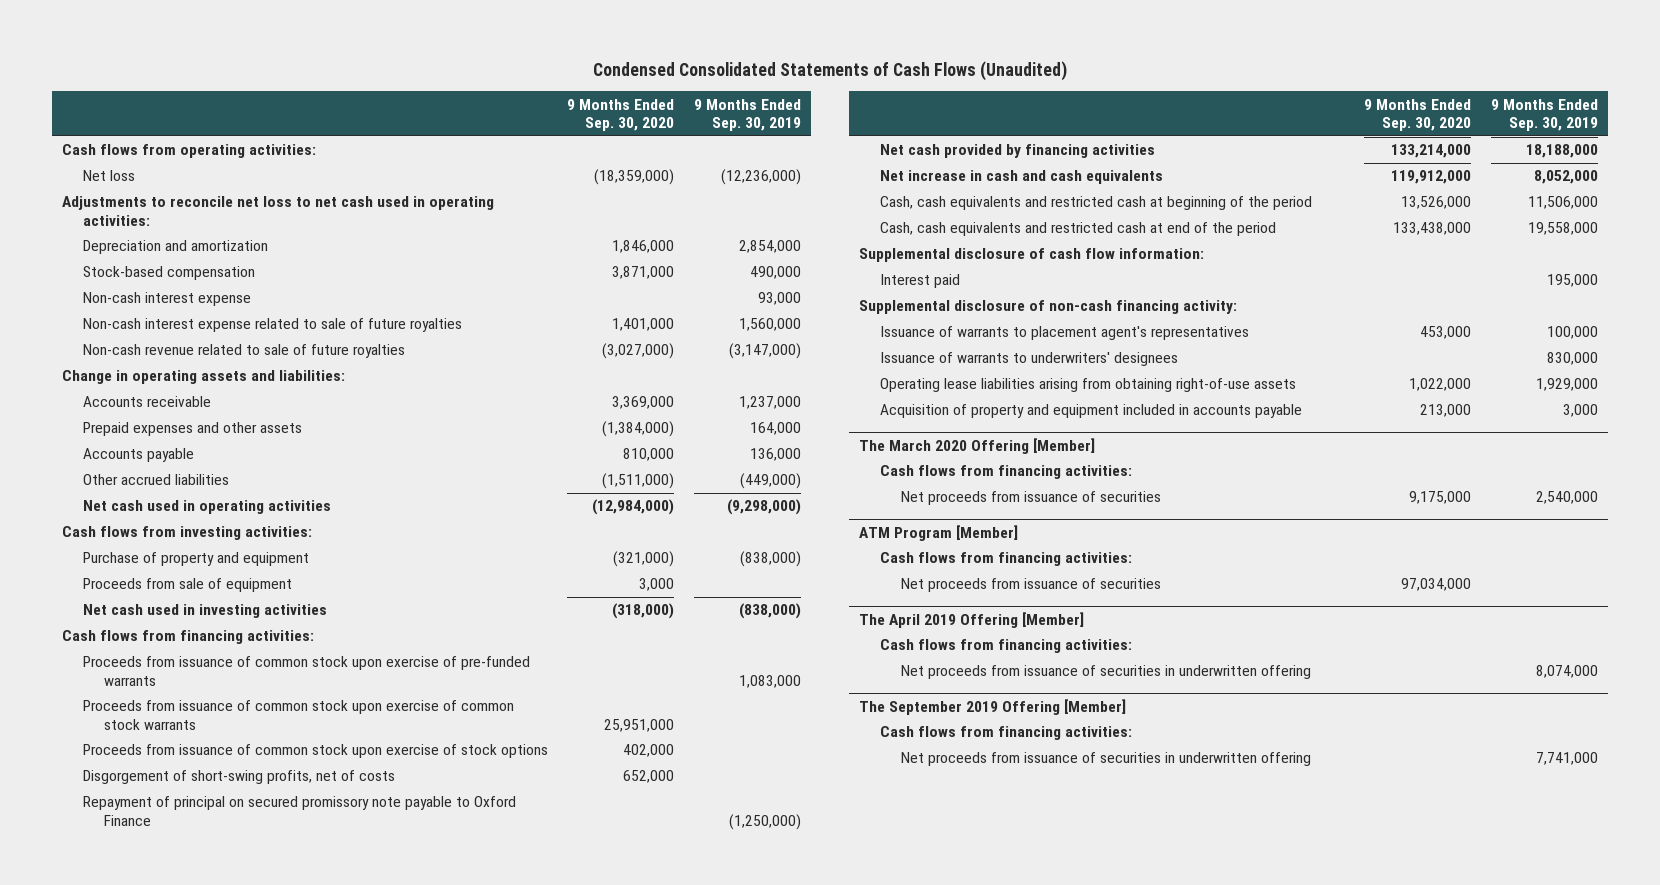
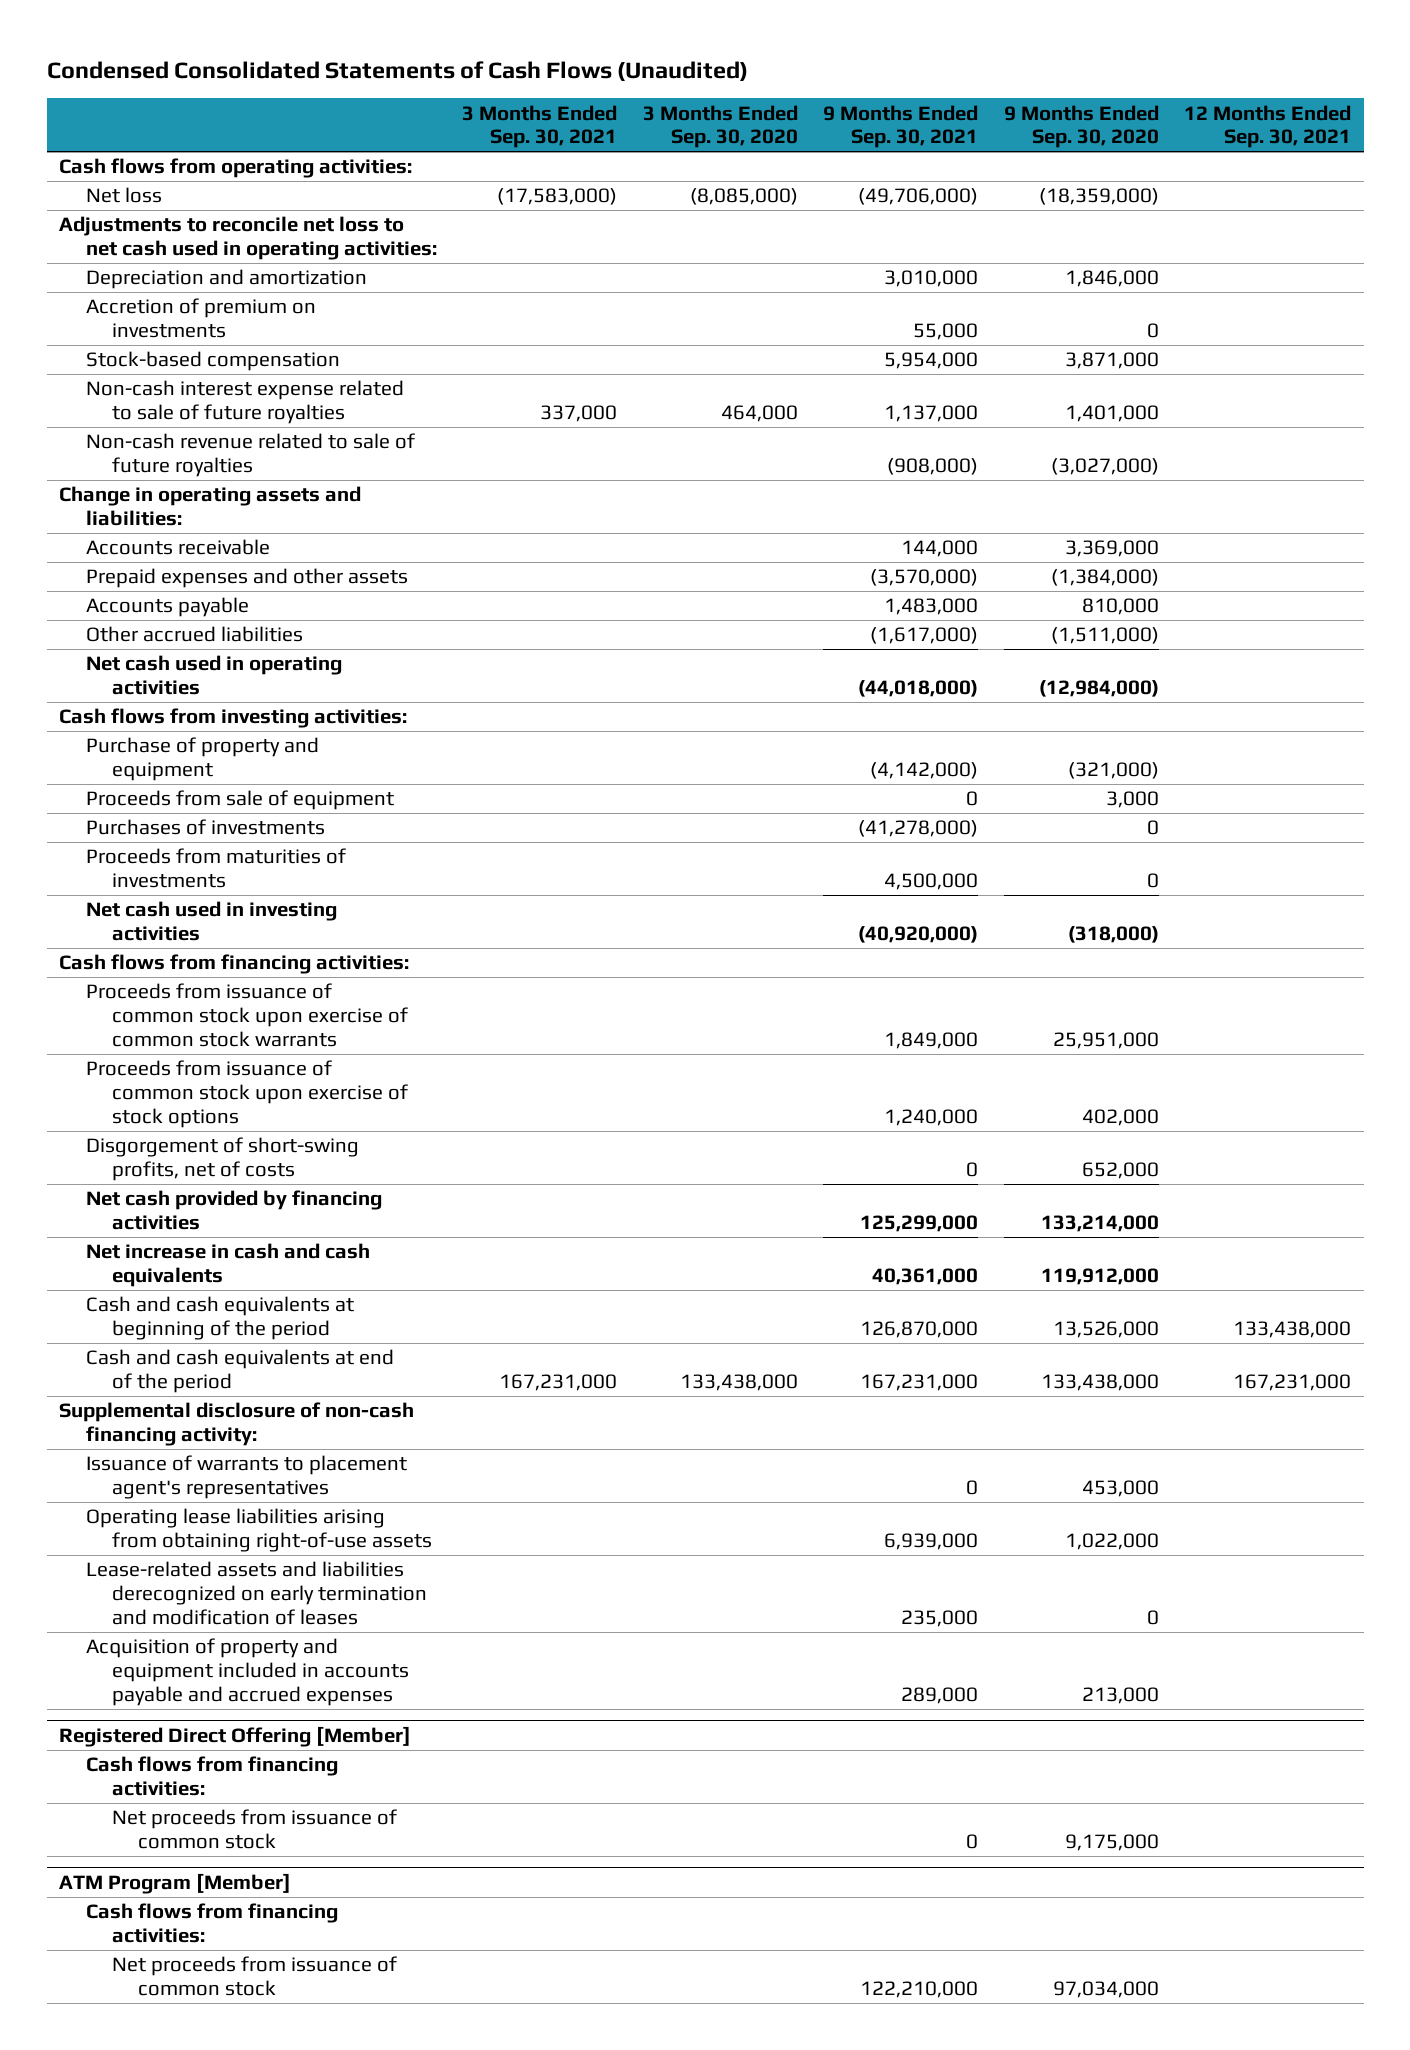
[693,98,801,132] 9 Months Ended Sep. 30, 2019 -> none
none -> [462,104,618,149] 3 Months Ended Sep. 30, 2021
none -> [642,104,798,149] 3 Months Ended Sep. 30, 2020
none -> [823,104,979,149] 9 Months Ended Sep. 30, 2021
none -> [1184,104,1352,149] 12 Months Ended Sep. 30, 2021
none -> [85,298,316,339] Accretion of premium on investments
[82,292,251,307] Non-cash interest expense -> none
none -> [85,819,325,836] Purchases of investments
none -> [85,848,346,889] Proceeds from maturities of investments
[82,656,530,686] Proceeds from issuance of common stock upon exercise of pre-funded warrants -> none
[82,796,516,826] Repayment of principal on secured promissory note payable to Oxford Finance -> none
[858,248,1204,263] Supplemental disclosure of cash flow information: -> none
[879,274,960,289] Interest paid -> none
[879,196,1312,211] Cash, cash equivalents and restricted cash at beginning of the period -> [85,1296,354,1341] Cash and cash equivalents at beginning of the period
[879,222,1276,237] Cash, cash equivalents and restricted cash at end of the period -> [85,1349,394,1394] Cash and cash equivalents at end of the period
[879,352,1178,367] Issuance of warrants to underwriters' designees -> none
[858,437,1095,454] The March 2020 Offering [Member] -> none
none -> [85,1561,427,1625] Lease-related assets and liabilities derecognized on early termination and modification of leases
[879,404,1302,419] Acquisition of property and equipment included in accounts payable -> [85,1638,409,1706] Acquisition of property and equipment included in accounts payable and accrued expenses
none -> [59,1726,412,1748] Registered Direct Offering [Member]
[900,491,1161,506] Net proceeds from issuance of securities -> [111,1809,397,1850] Net proceeds from issuance of common stock
[858,611,1084,628] The April 2019 Offering [Member] -> none
[879,639,1132,654] Cash flows from financing activities: -> none
[900,665,1311,680] Net proceeds from issuance of securities in underwritten offering -> none
[858,698,1126,715] The September 2019 Offering [Member] -> none
[879,726,1132,741] Cash flows from financing activities: -> none
[900,752,1311,767] Net proceeds from issuance of securities in underwritten offering -> none
[900,578,1161,593] Net proceeds from issuance of securities -> [111,1956,397,1997] Net proceeds from issuance of common stock

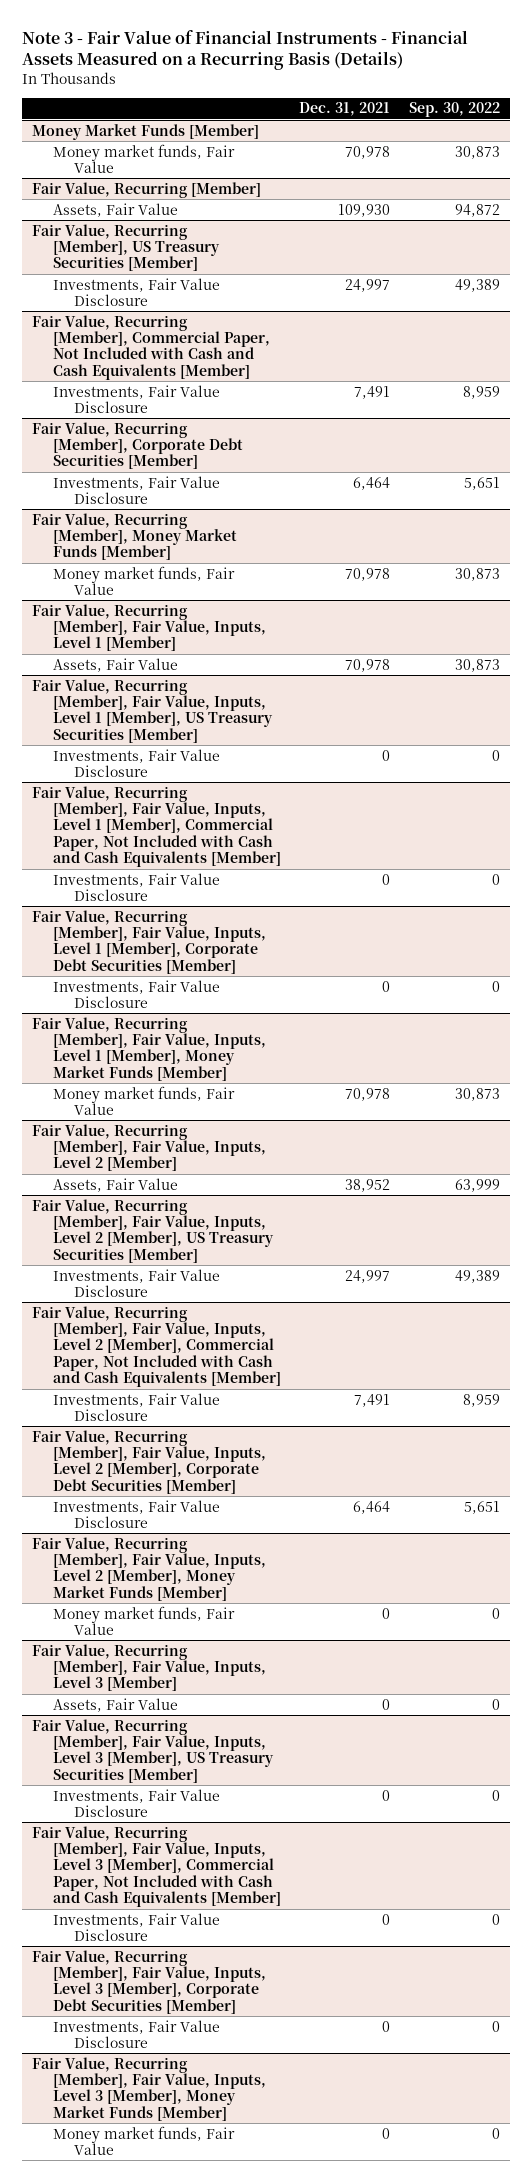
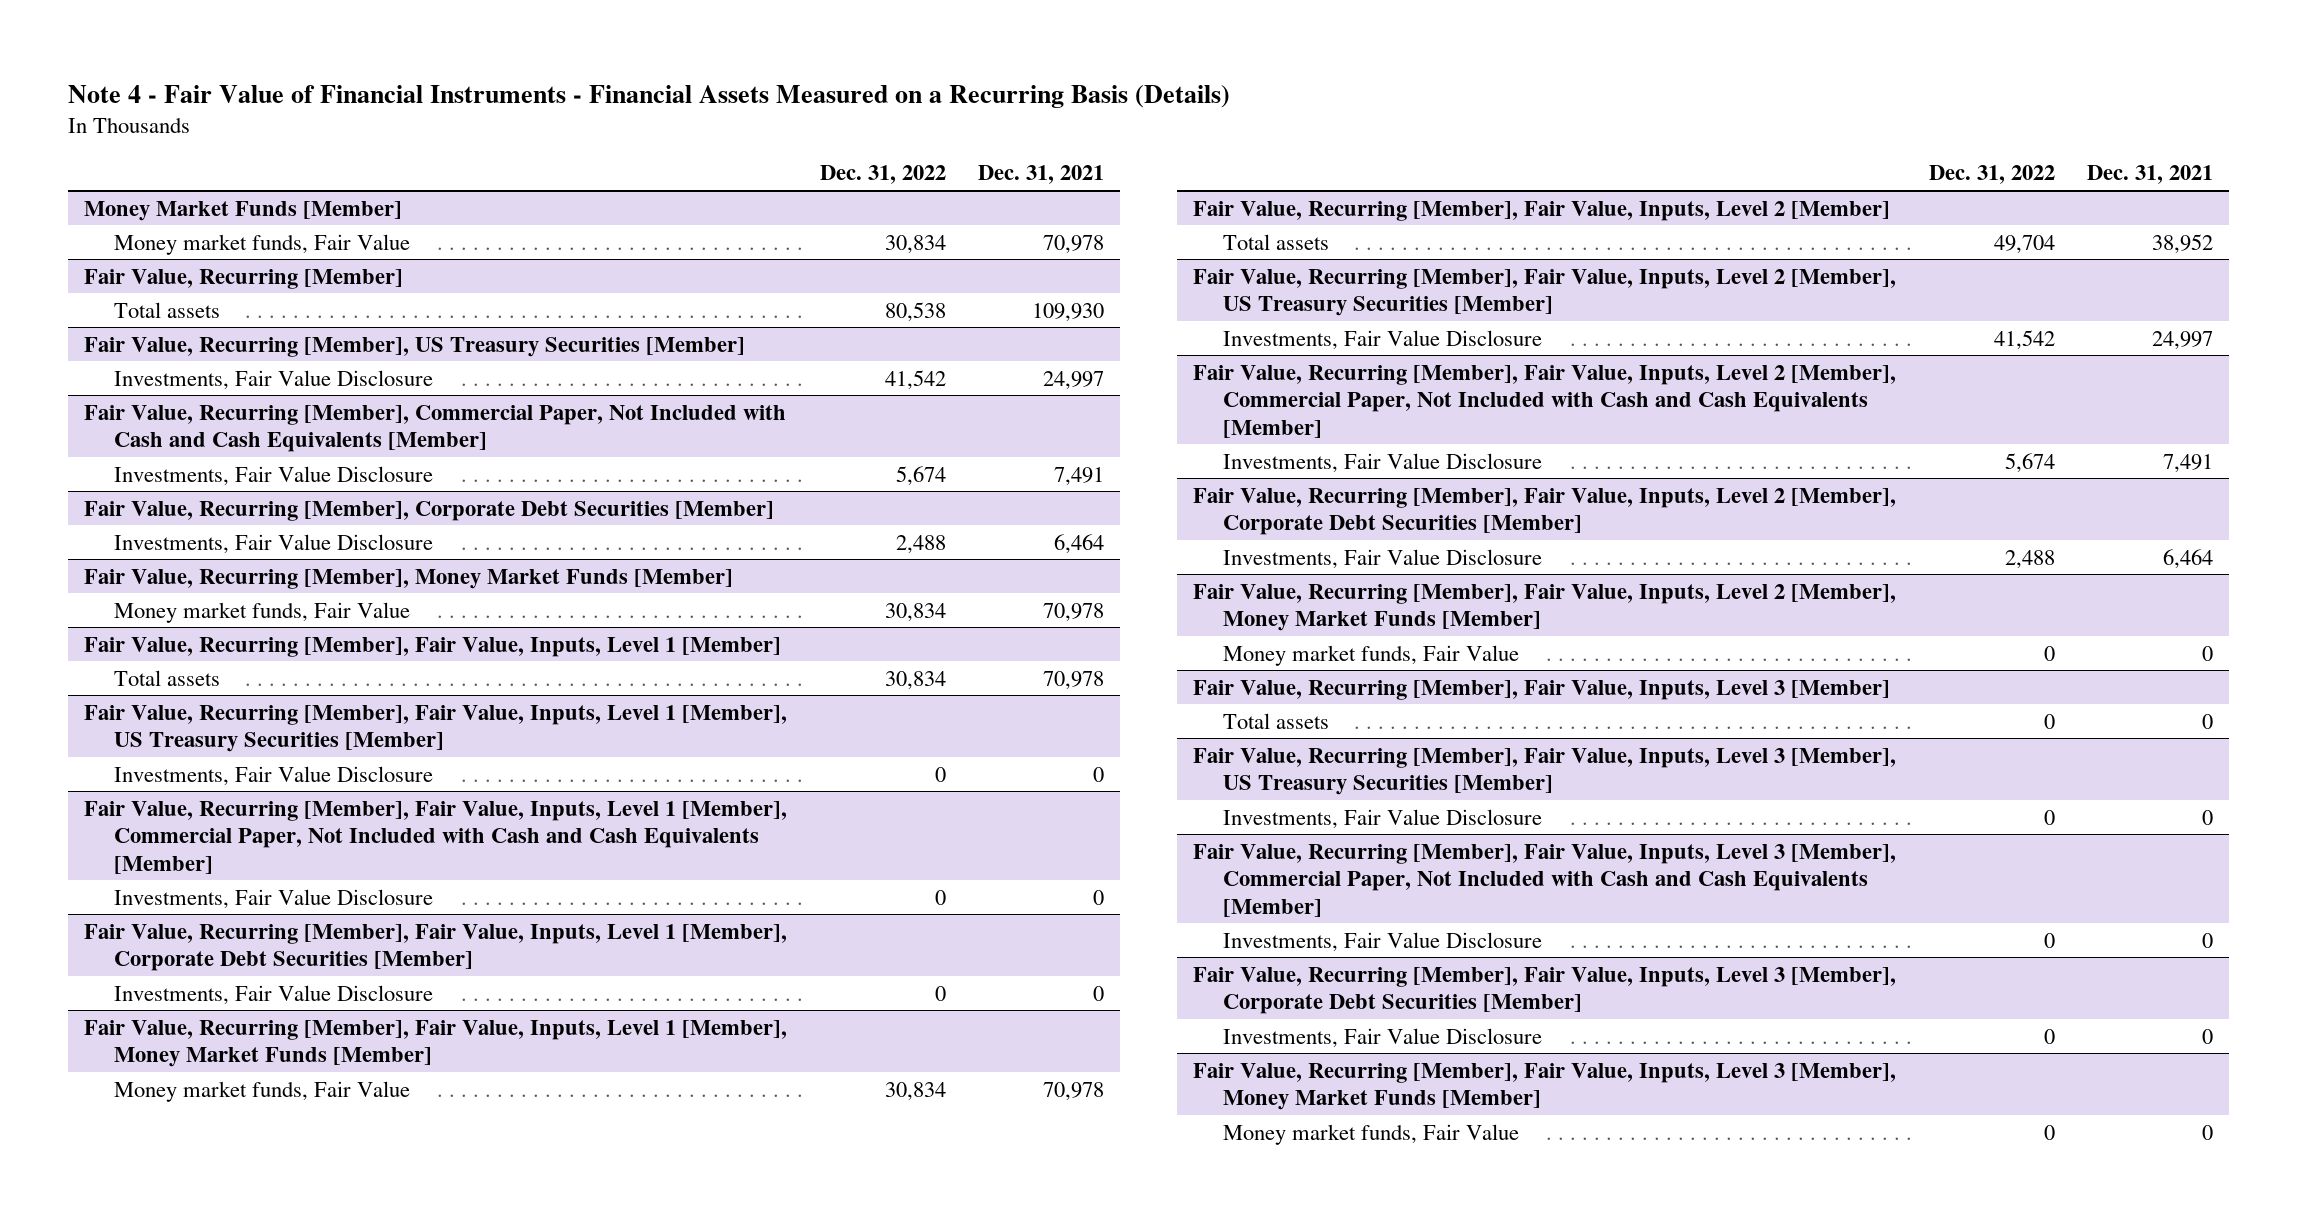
[22,29,469,71] Note 3 - Fair Value of Financial Instruments - Financial Assets Measured on a Recurring Basis (Details) -> [67,84,1230,108] Note 4 - Fair Value of Financial Instruments - Financial Assets Measured on a Recurring Basis (Details)
[409,102,501,118] Sep. 30, 2022 -> none
none -> [819,165,946,185] Dec. 31, 2022
[52,202,178,217] Assets, Fair Value -> [114,301,221,318] Total assets
[52,657,178,672] Assets, Fair Value -> [114,669,221,686] Total assets
[52,1177,178,1192] Assets, Fair Value -> [1223,233,1330,250] Total assets
[52,1697,178,1712] Assets, Fair Value -> [1223,712,1330,729] Total assets

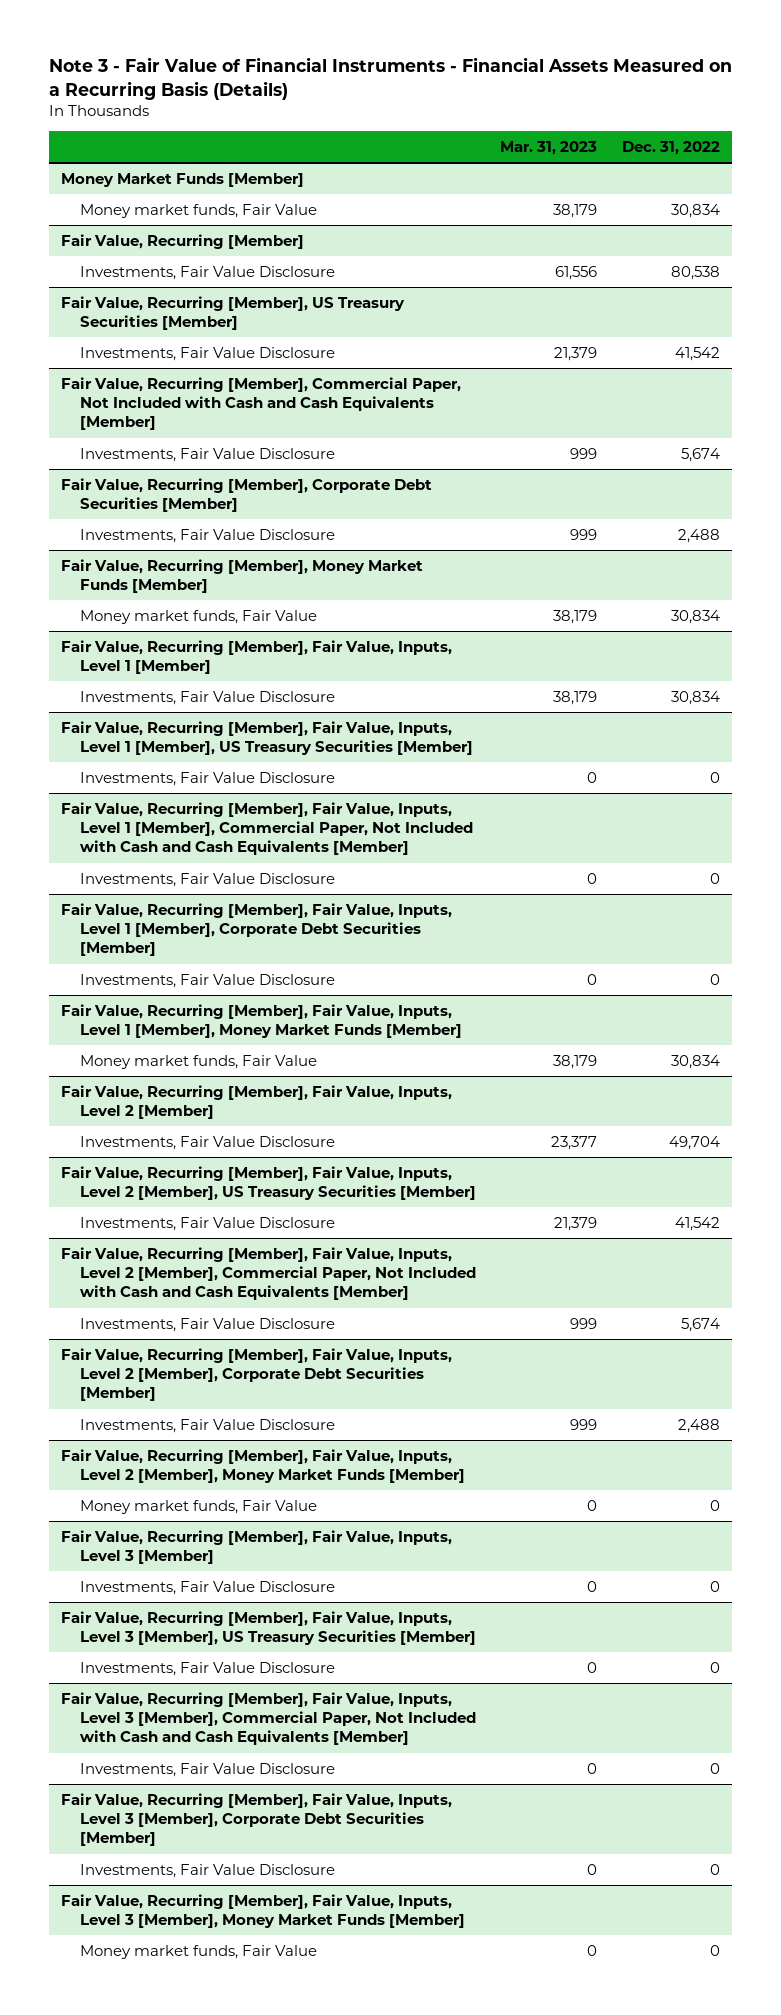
[67,84,1230,108] Note 4 - Fair Value of Financial Instruments - Financial Assets Measured on a Recurring Basis (Details) -> [48,57,732,100] Note 3 - Fair Value of Financial Instruments - Financial Assets Measured on a Recurring Basis (Details)
[978,165,1105,185] Dec. 31, 2021 -> none
none -> [500,140,598,155] Mar. 31, 2023
[114,301,221,318] Total assets -> [79,265,335,280] Investments, Fair Value Disclosure
[114,669,221,686] Total assets -> [79,690,335,705] Investments, Fair Value Disclosure
[1223,233,1330,250] Total assets -> [79,1135,335,1150] Investments, Fair Value Disclosure
[1223,712,1330,729] Total assets -> none
none -> [79,1580,335,1595] Investments, Fair Value Disclosure

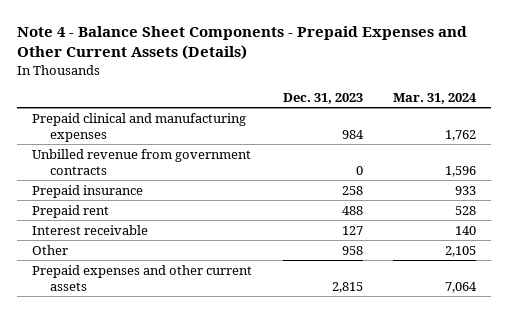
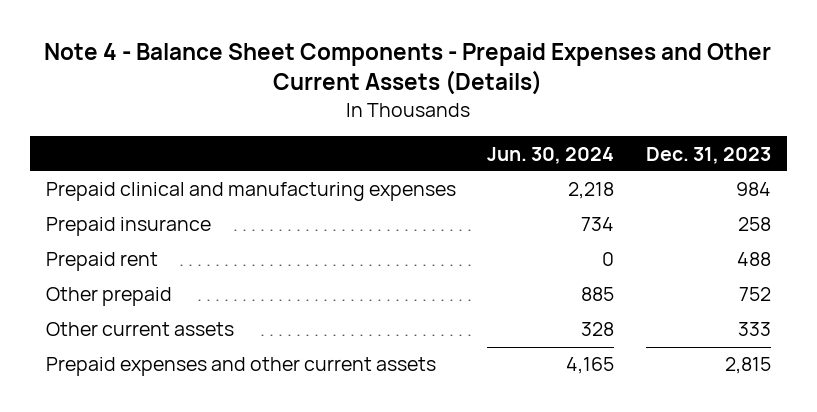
[392,93,477,105] Mar. 31, 2024 -> none
none -> [487,146,615,164] Jun. 30, 2024
[32,148,252,175] Unbilled revenue from government contracts -> none
[32,224,149,235] Interest receivable -> none
none -> [45,287,172,307] Other prepaid
[32,244,69,255] Other -> [45,322,234,337] Other current assets
[341,245,363,255] 958 -> [737,322,771,337] 333

